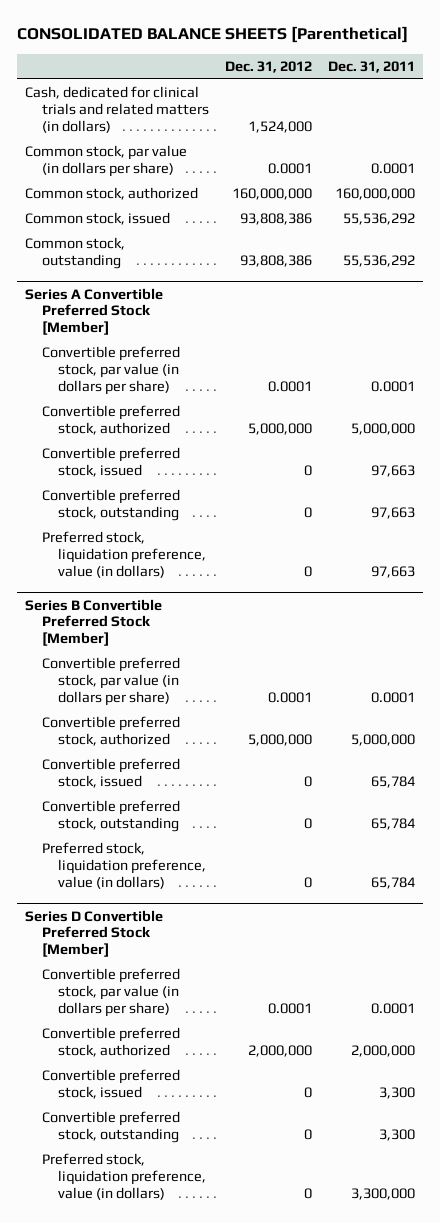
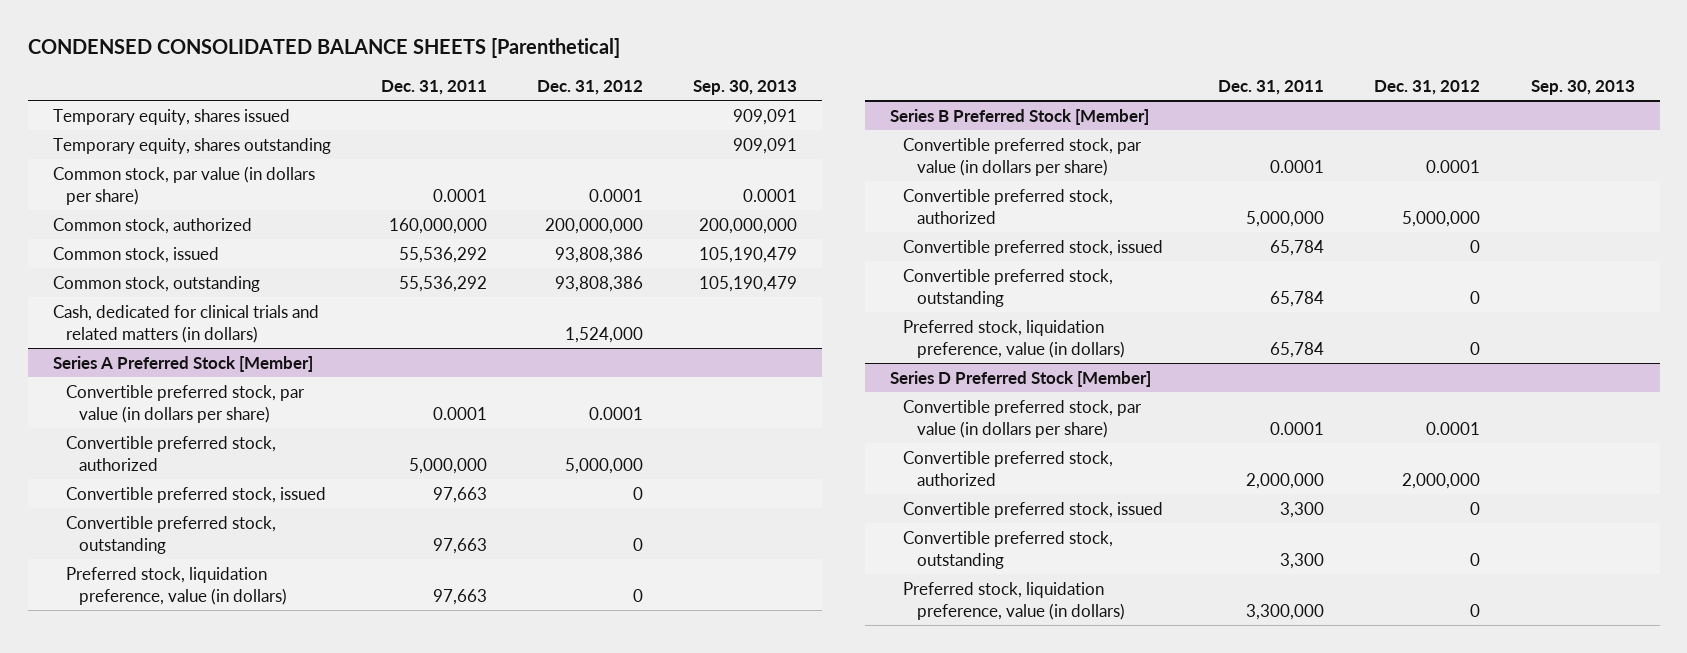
[16,26,408,44] CONSOLIDATED BALANCE SHEETS [Parenthetical] -> [27,38,620,59] CONDENSED CONSOLIDATED BALANCE SHEETS [Parenthetical]
none -> [693,80,798,96] Sep. 30, 2013
none -> [52,108,290,125] Temporary equity, shares issued
none -> [52,137,331,154] Temporary equity, shares outstanding
[231,188,312,201] 160,000,000 -> [544,217,643,234] 200,000,000
[24,86,209,133] Cash, dedicated for clinical trials and related matters (in dollars) -> [52,304,319,343] Cash, dedicated for clinical trials and related matters (in dollars)
[24,287,163,336] Series A Convertible Preferred Stock [Member] -> [52,355,313,372] Series A Preferred Stock [Member]
[24,598,162,647] Series B Convertible Preferred Stock [Member] -> [890,108,1150,125] Series B Preferred Stock [Member]
[24,909,163,958] Series D Convertible Preferred Stock [Member] -> [890,370,1152,387] Series D Preferred Stock [Member]

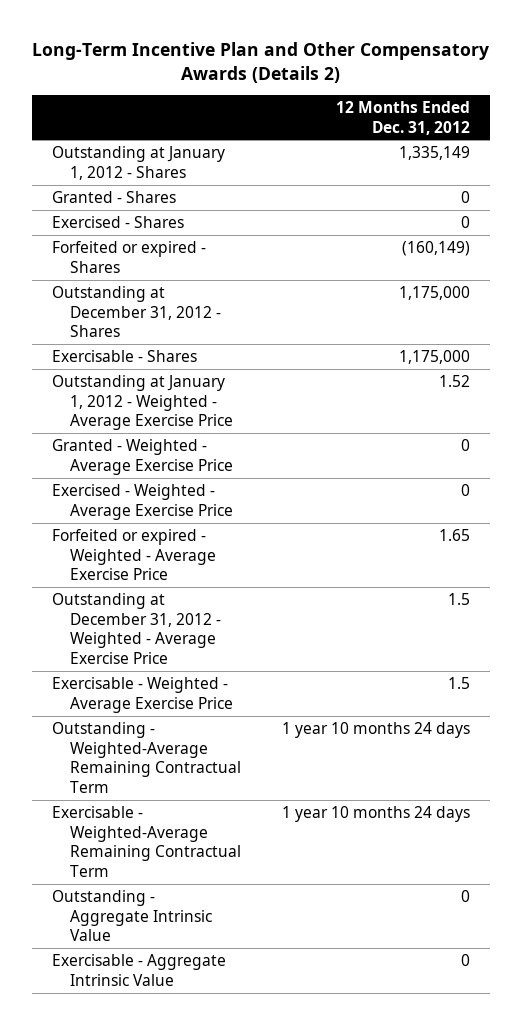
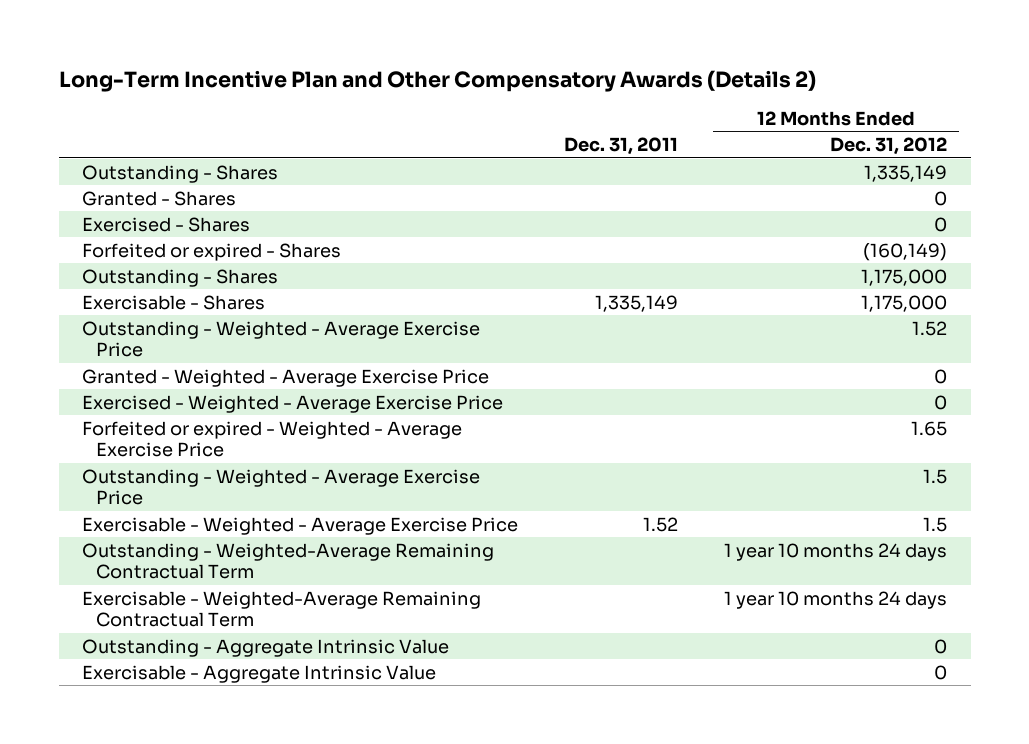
none -> [564,137,679,156] Dec. 31, 2011
[51,145,225,180] Outstanding at January 1, 2012 - Shares -> [82,164,279,183] Outstanding - Shares
[51,285,222,338] Outstanding at December 31, 2012 - Shares -> [82,268,279,287] Outstanding - Shares
[51,374,234,431] Outstanding at January 1, 2012 - Weighted - Average Exercise Price -> [82,320,481,358] Outstanding - Weighted - Average Exercise Price
[51,592,222,665] Outstanding at December 31, 2012 - Weighted - Average Exercise Price -> [82,468,481,506] Outstanding - Weighted - Average Exercise Price

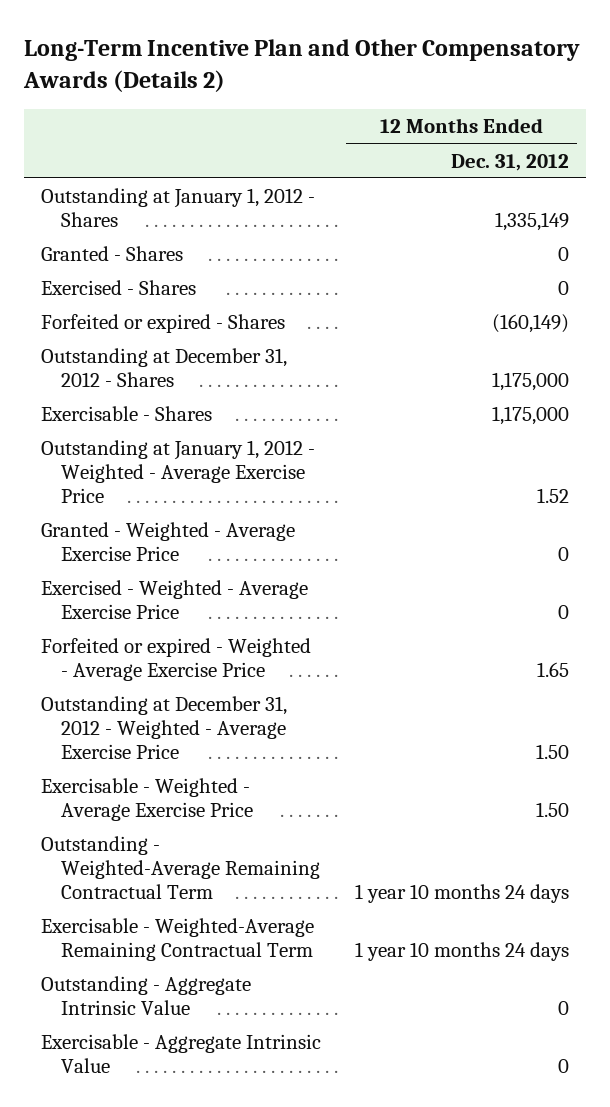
[564,137,679,156] Dec. 31, 2011 -> none
[82,164,279,183] Outstanding - Shares -> [40,188,315,228] Outstanding at January 1, 2012 - Shares
[82,268,279,287] Outstanding - Shares -> [40,348,287,388] Outstanding at December 31, 2012 - Shares
[82,320,481,358] Outstanding - Weighted - Average Exercise Price -> [40,440,315,504] Outstanding at January 1, 2012 - Weighted - Average Exercise Price
[82,468,481,506] Outstanding - Weighted - Average Exercise Price -> [40,696,287,760] Outstanding at December 31, 2012 - Weighted - Average Exercise Price
[923,468,948,484] 1.5 -> [535,744,569,760] 1.50
[923,516,948,532] 1.5 -> [535,802,569,818] 1.50

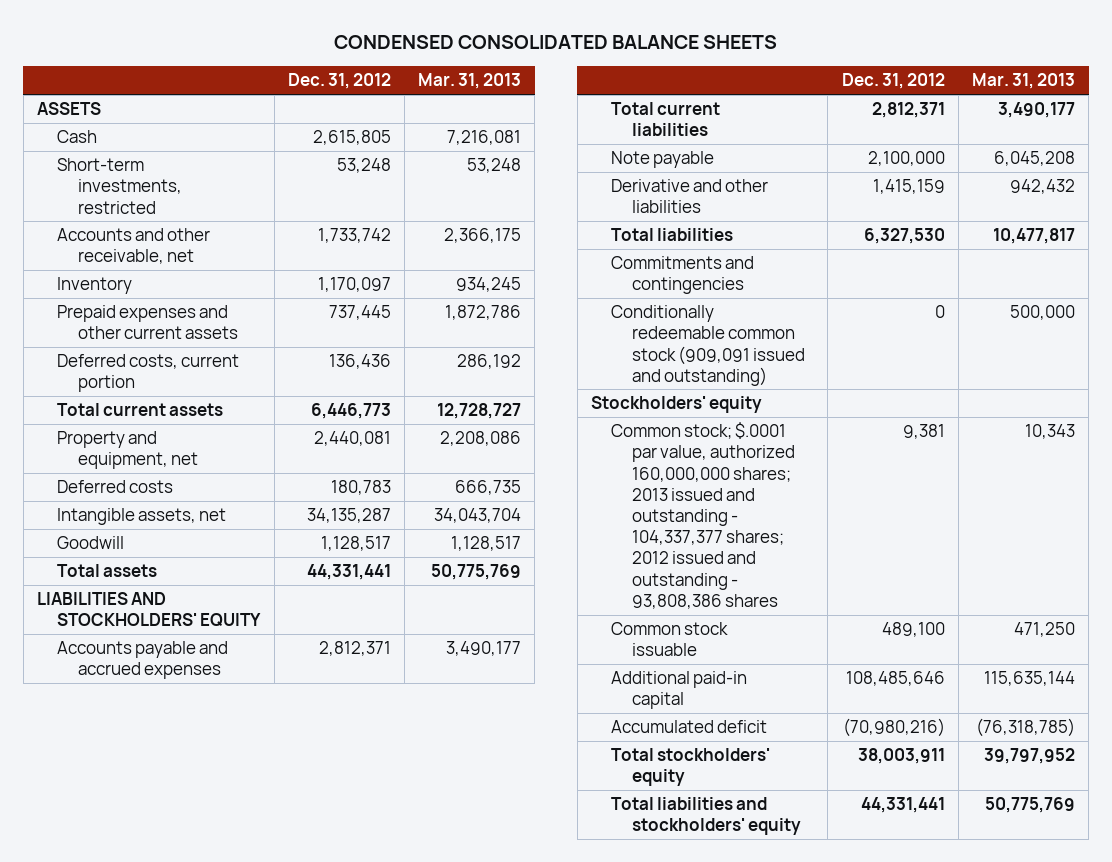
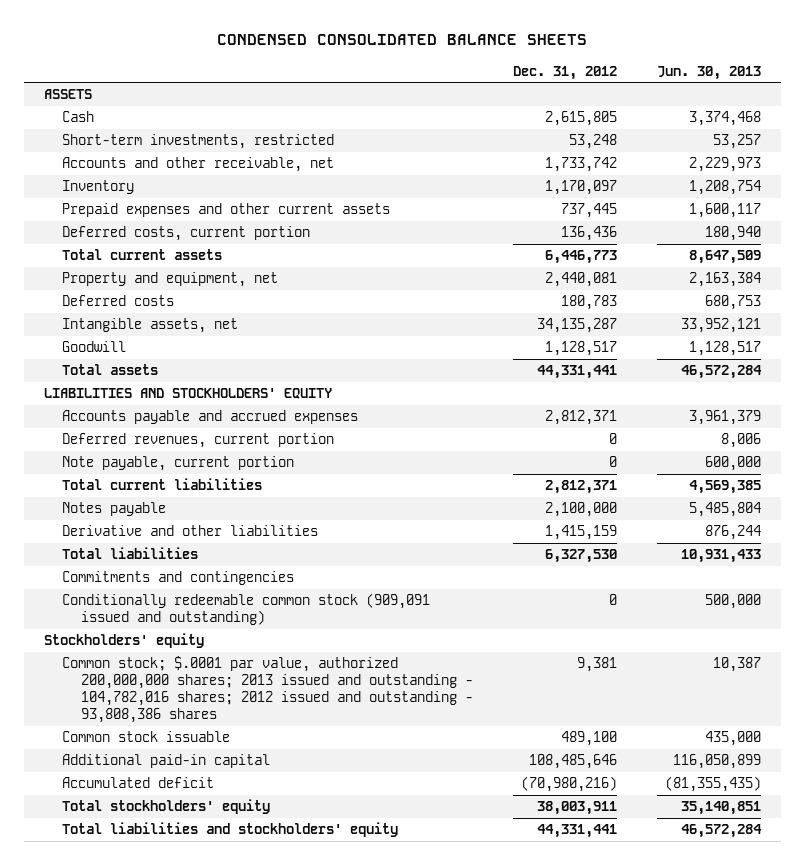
[417,73,521,90] Mar. 31, 2013 -> none
none -> [656,65,761,80] Jun. 30, 2013
none -> [62,433,335,449] Deferred revenues, current portion
none -> [62,456,295,472] Note payable, current portion
[611,151,715,169] Note payable -> [62,502,167,517] Notes payable
[611,422,795,609] Common stock; $.0001 par value, authorized 160,000,000 shares; 2013 issued and outstanding - 104,337,377 shares; 2012 issued and outstanding - 93,808,386 shares -> [62,656,473,724] Common stock; $.0001 par value, authorized 200,000,000 shares; 2013 issued and outstanding - 104,782,016 shares; 2012 issued and outstanding - 93,808,386 shares

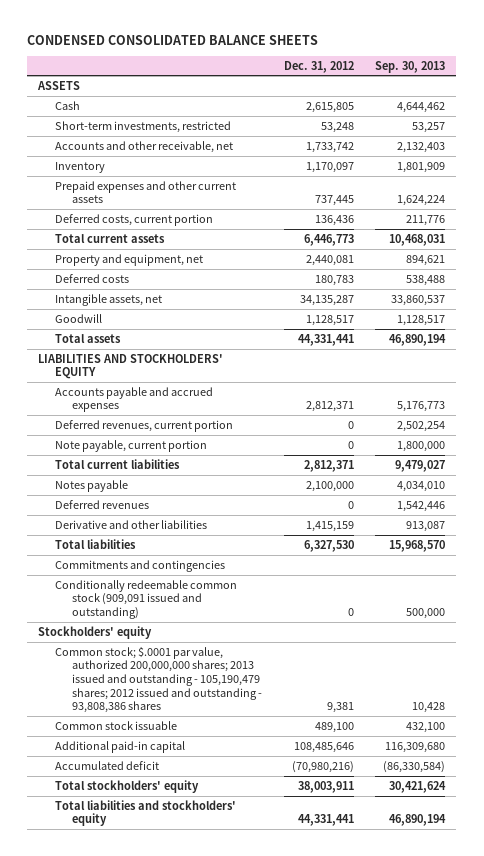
[656,65,761,80] Jun. 30, 2013 -> none
none -> [375,60,446,73] Sep. 30, 2013
none -> [55,499,150,509] Deferred revenues
[62,656,473,724] Common stock; $.0001 par value, authorized 200,000,000 shares; 2013 issued and outstanding - 104,782,016 shares; 2012 issued and outstanding - 93,808,386 shares -> [55,645,262,714] Common stock; $.0001 par value, authorized 200,000,000 shares; 2013 issued and outstanding - 105,190,479 shares; 2012 issued and outstanding - 93,808,386 shares

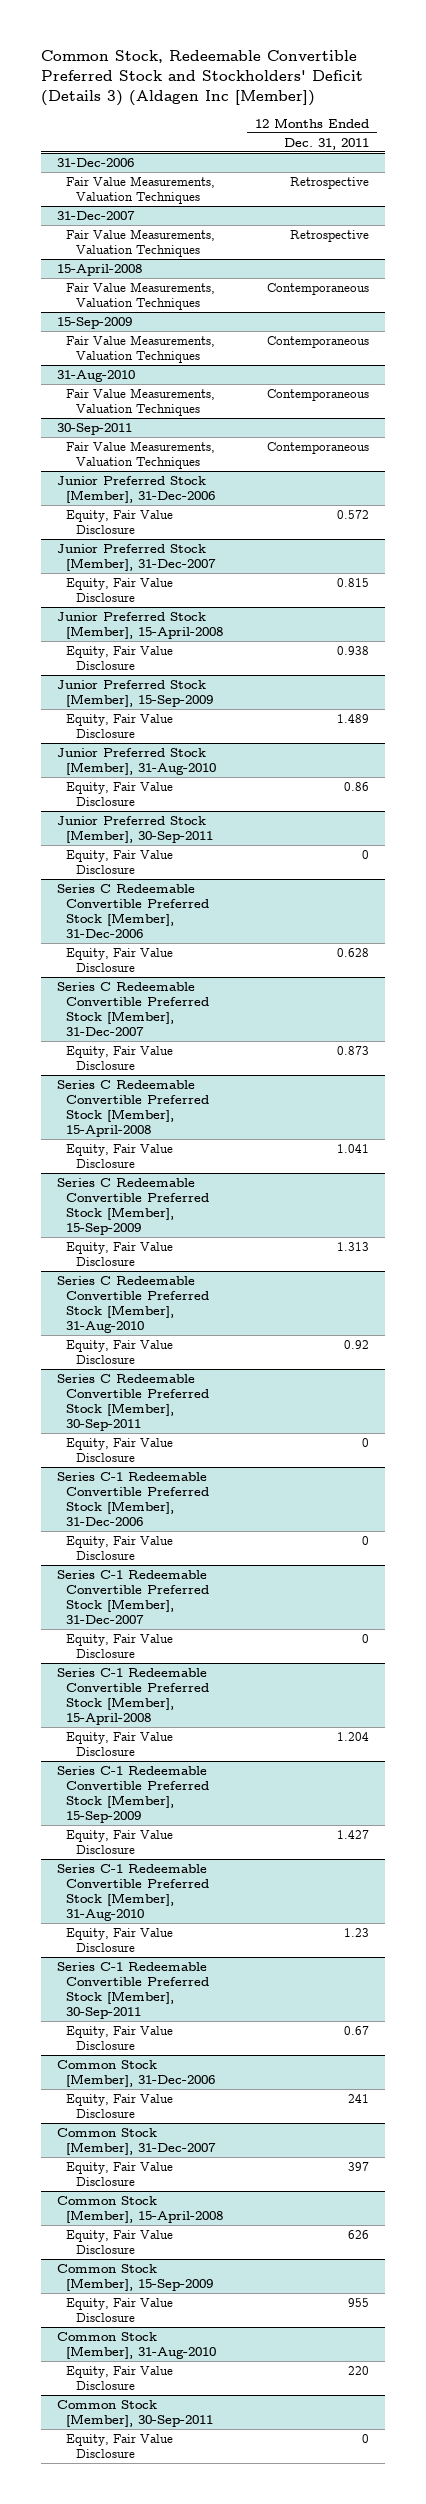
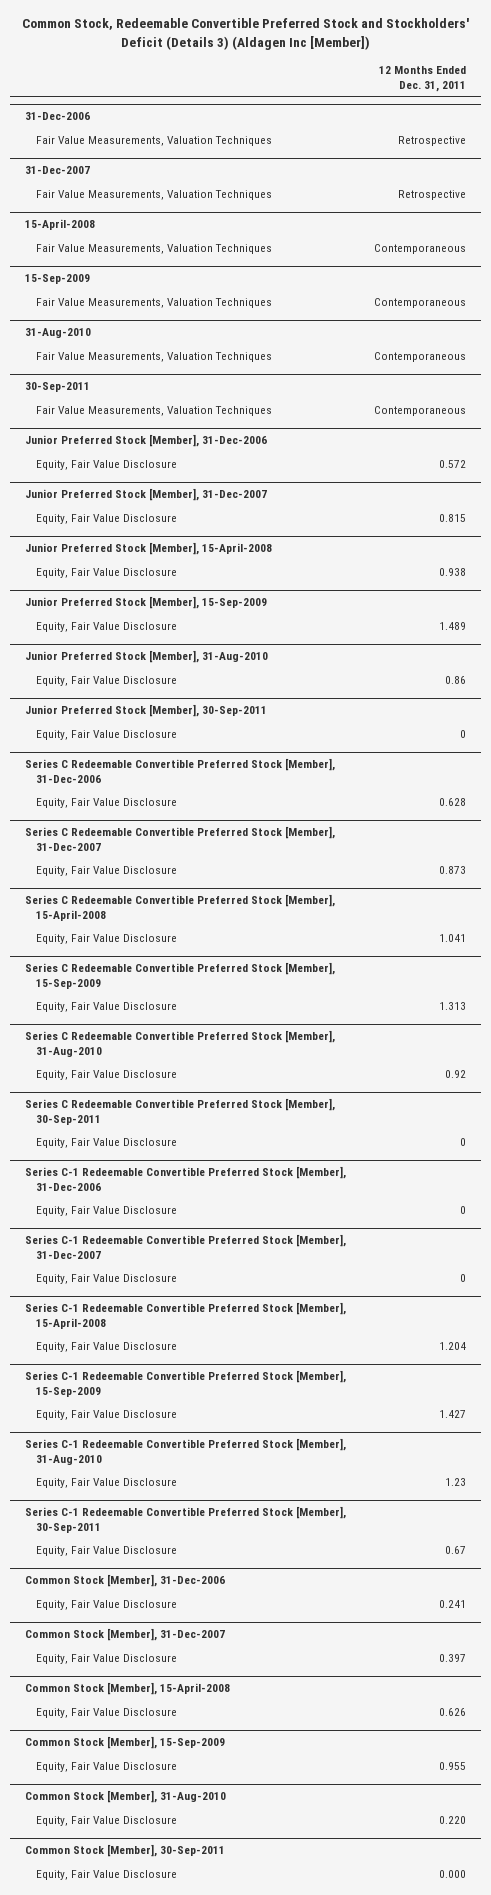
[348,2093,370,2103] 241 -> [439,1599,467,1608] 0.241
[348,2161,370,2171] 397 -> [439,1653,467,1662] 0.397
[348,2229,370,2239] 626 -> [439,1707,467,1716] 0.626
[348,2297,370,2307] 955 -> [439,1761,467,1770] 0.955
[348,2365,370,2375] 220 -> [439,1815,467,1824] 0.220
[362,2433,370,2443] 0 -> [439,1869,467,1878] 0.000

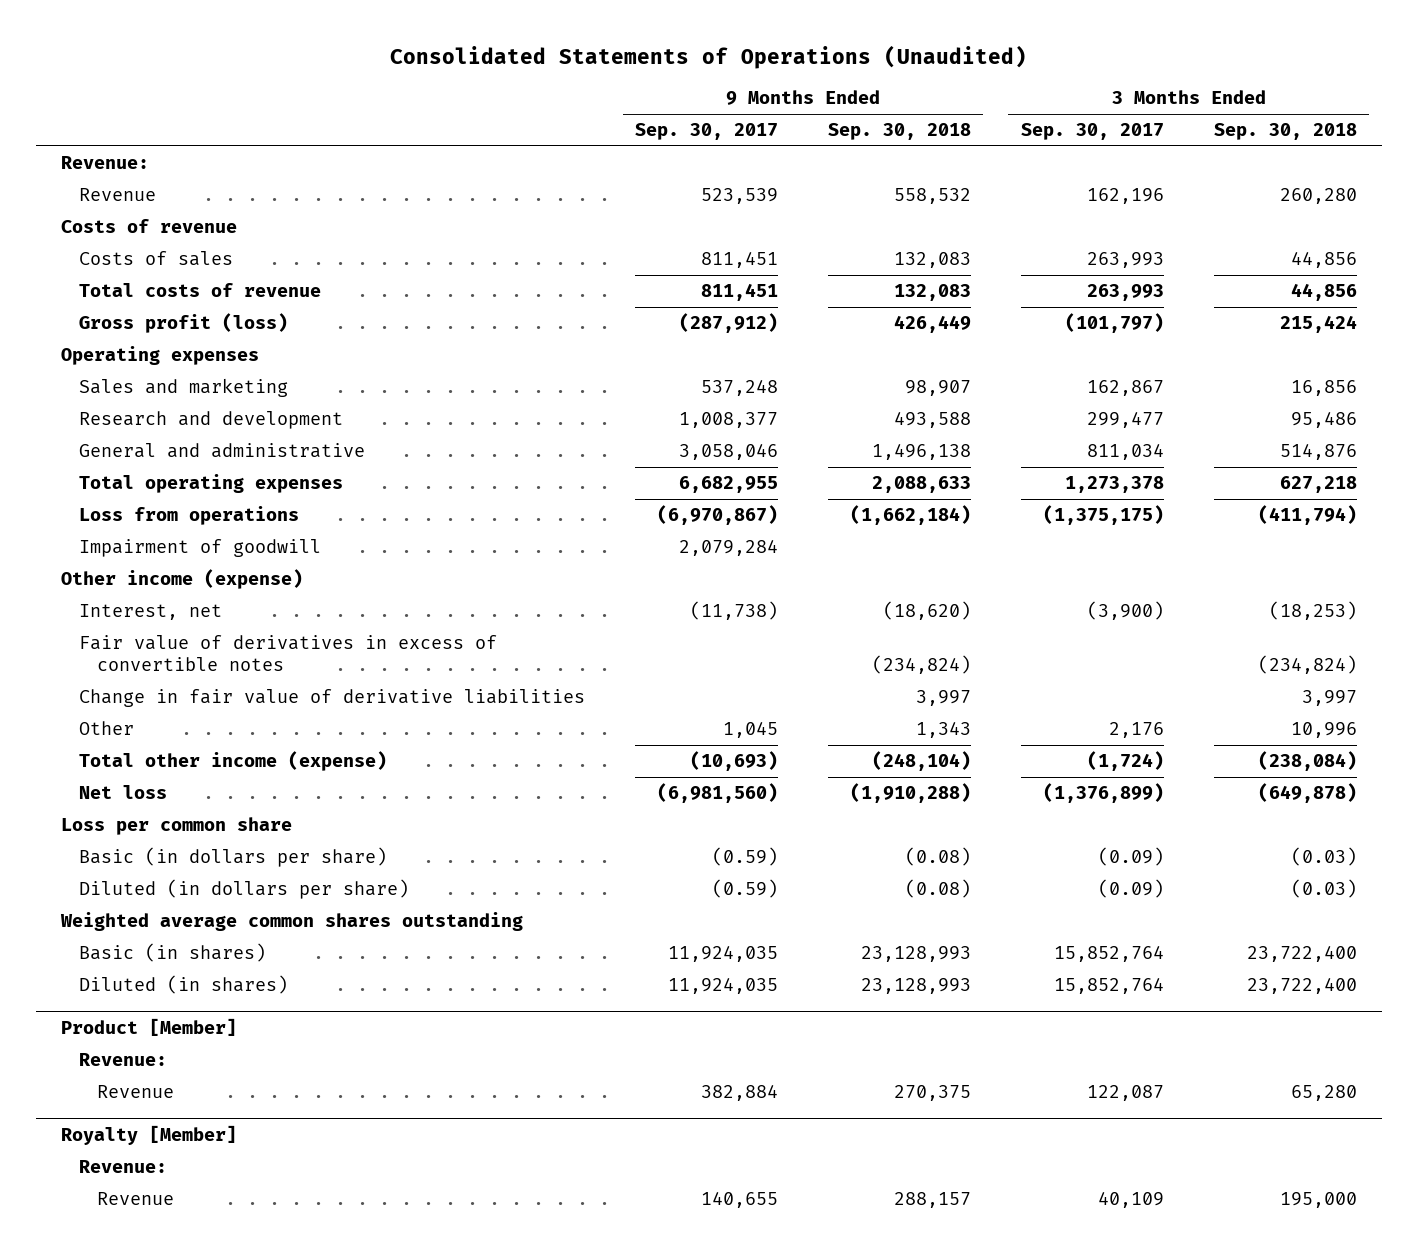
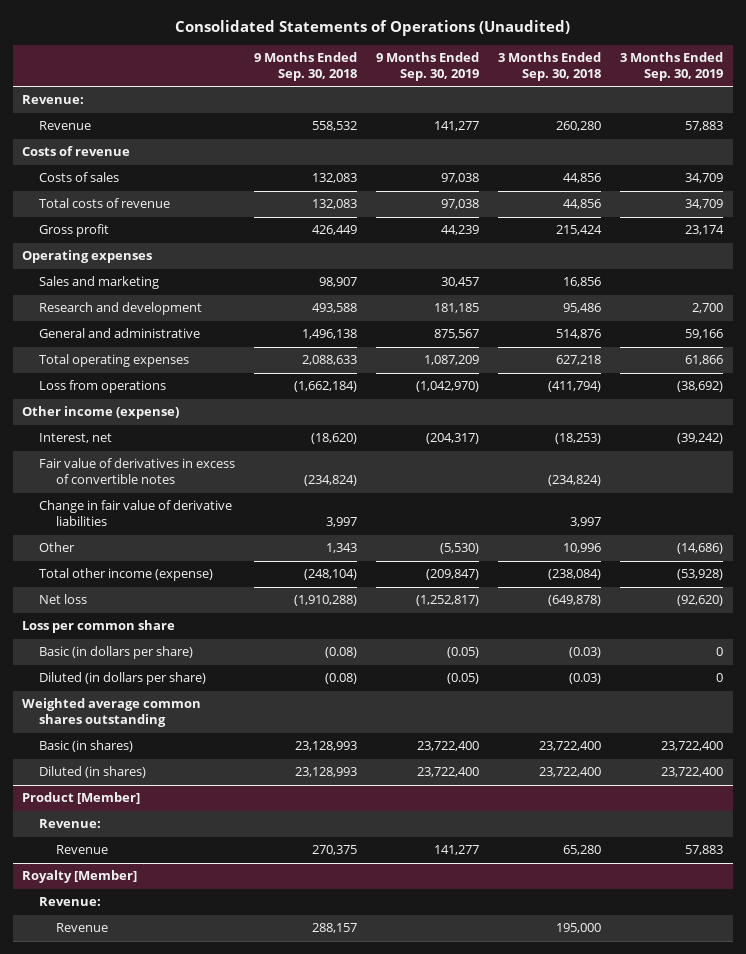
[635,123,779,141] Sep. 30, 2017 -> none
[1020,123,1164,141] Sep. 30, 2017 -> none
none -> [376,52,480,81] 9 Months Ended Sep. 30, 2019
none -> [620,52,724,81] 3 Months Ended Sep. 30, 2019
[79,313,289,334] Gross profit (loss) -> [38,224,109,238] Gross profit
[79,539,322,558] Impairment of goodwill -> none

